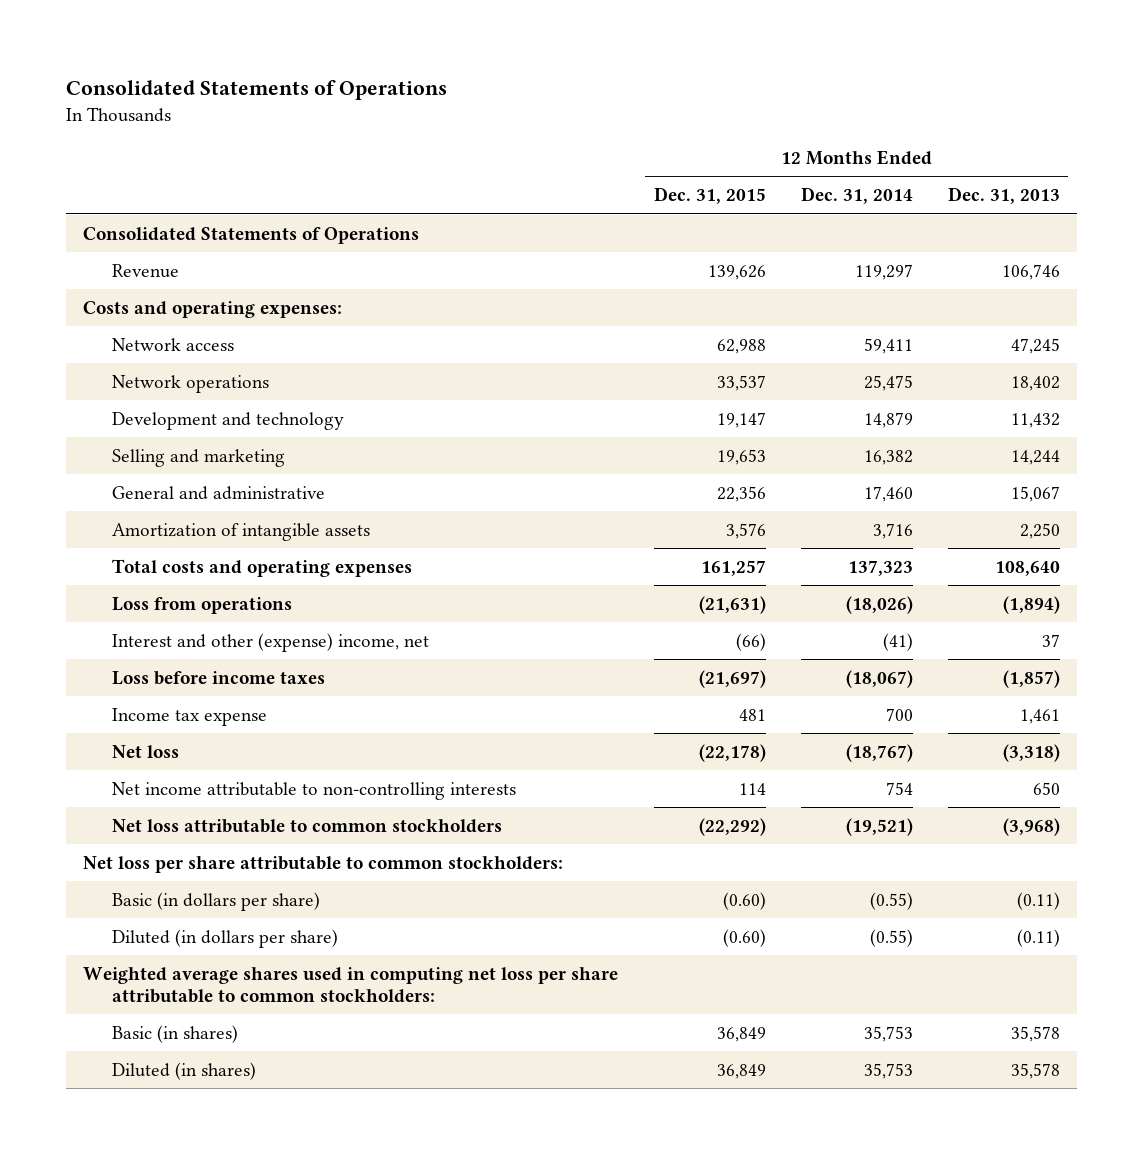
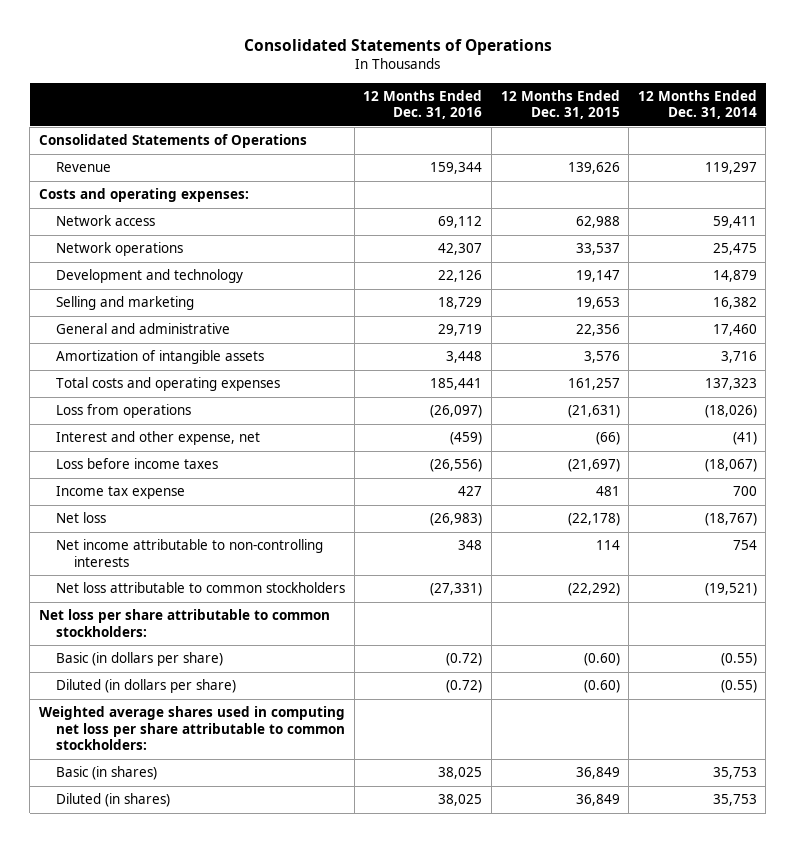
[947,187,1060,205] Dec. 31, 2013 -> none
none -> [363,89,483,120] 12 Months Ended Dec. 31, 2016
[111,632,429,652] Interest and other (expense) income, net -> [56,431,261,446] Interest and other expense, net

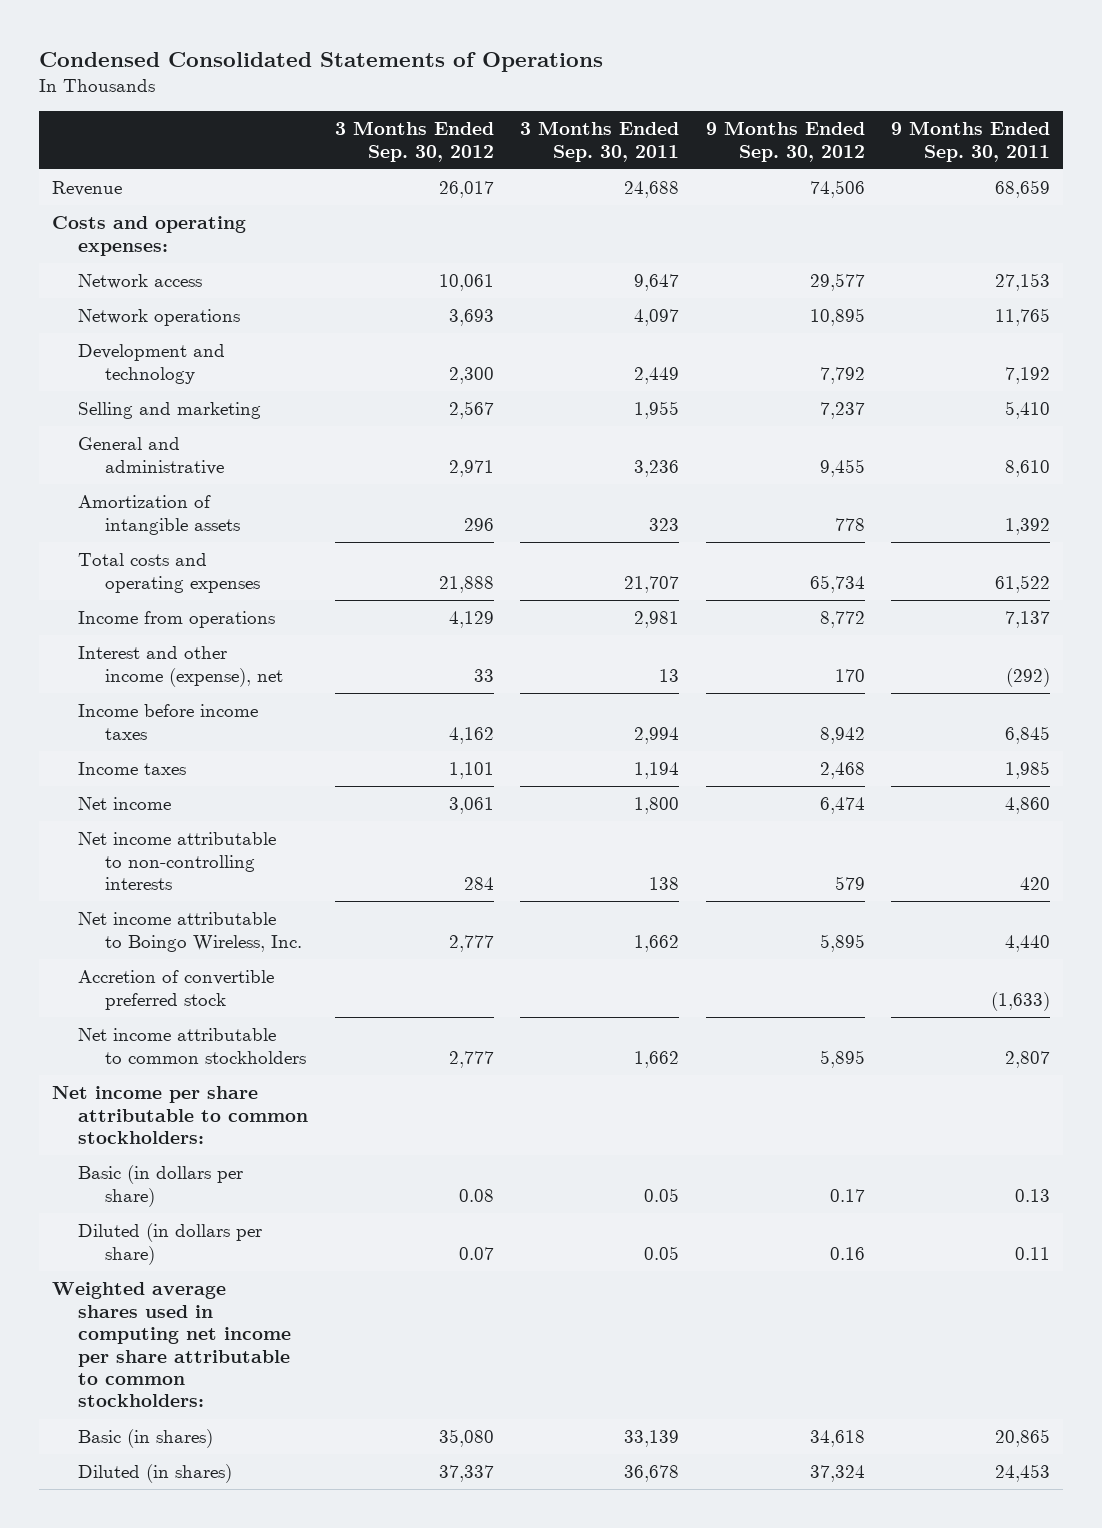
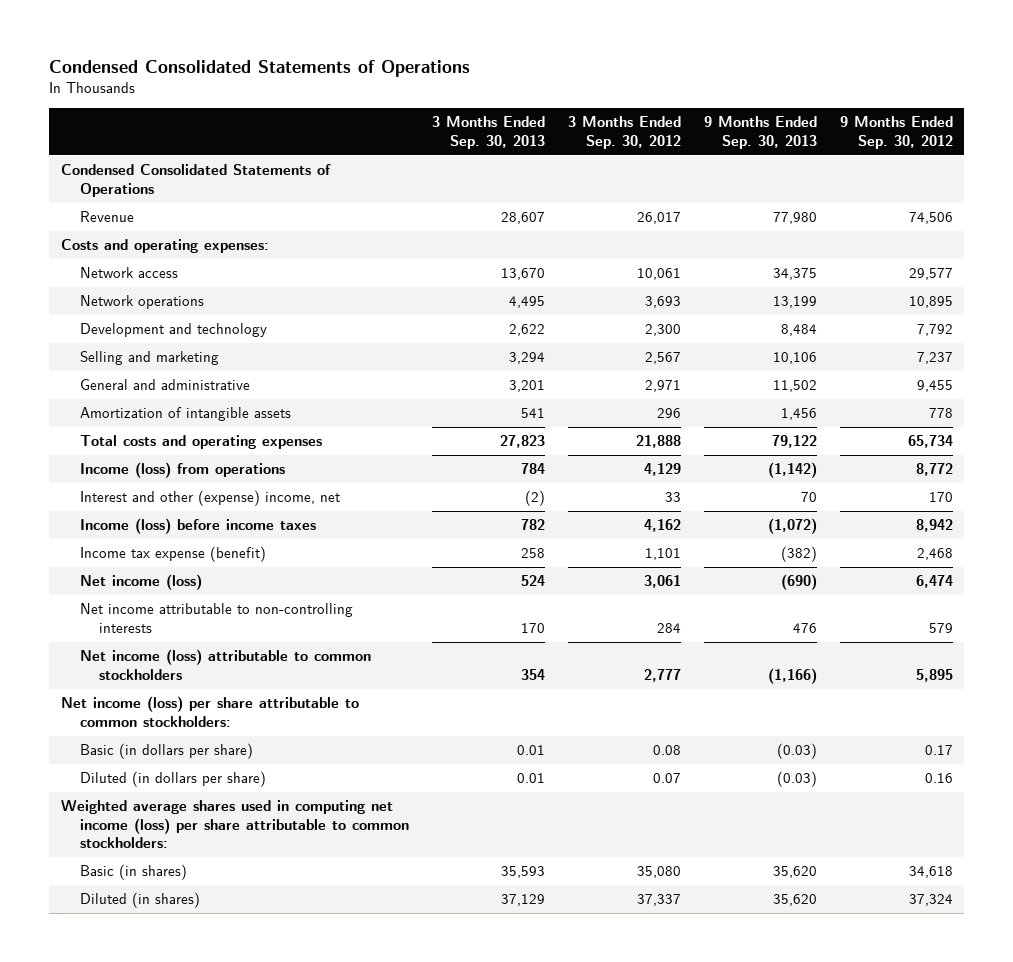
[520,121,680,162] 3 Months Ended Sep. 30, 2011 -> none
[890,121,1050,162] 9 Months Ended Sep. 30, 2011 -> none
none -> [431,116,545,149] 3 Months Ended Sep. 30, 2013
none -> [703,116,817,149] 9 Months Ended Sep. 30, 2013
none -> [60,164,331,197] Condensed Consolidated Statements of Operations
[78,611,276,629] Income from operations -> [79,462,285,479] Income (loss) from operations
[78,646,284,687] Interest and other income (expense), net -> [79,490,340,507] Interest and other (expense) income, net
[78,704,259,740] Income before income taxes -> [79,518,316,535] Income (loss) before income taxes
[78,762,187,776] Income taxes -> [79,546,266,563] Income tax expense (benefit)
[78,797,172,811] Net income -> [79,574,202,591] Net income (loss)
[78,912,303,952] Net income attributable to Boingo Wireless, Inc. -> none
[78,970,275,1010] Accretion of convertible preferred stock -> none
[78,1028,307,1064] Net income attributable to common stockholders -> [79,649,371,680] Net income (loss) attributable to common stockholders
[51,1086,309,1145] Net income per share attributable to common stockholders: -> [60,696,359,727] Net income (loss) per share attributable to common stockholders:
[51,1282,292,1408] Weighted average shares used in computing net income per share attributable to common stockholders: -> [60,800,409,849] Weighted average shares used in computing net income (loss) per share attributable to common stockholders:

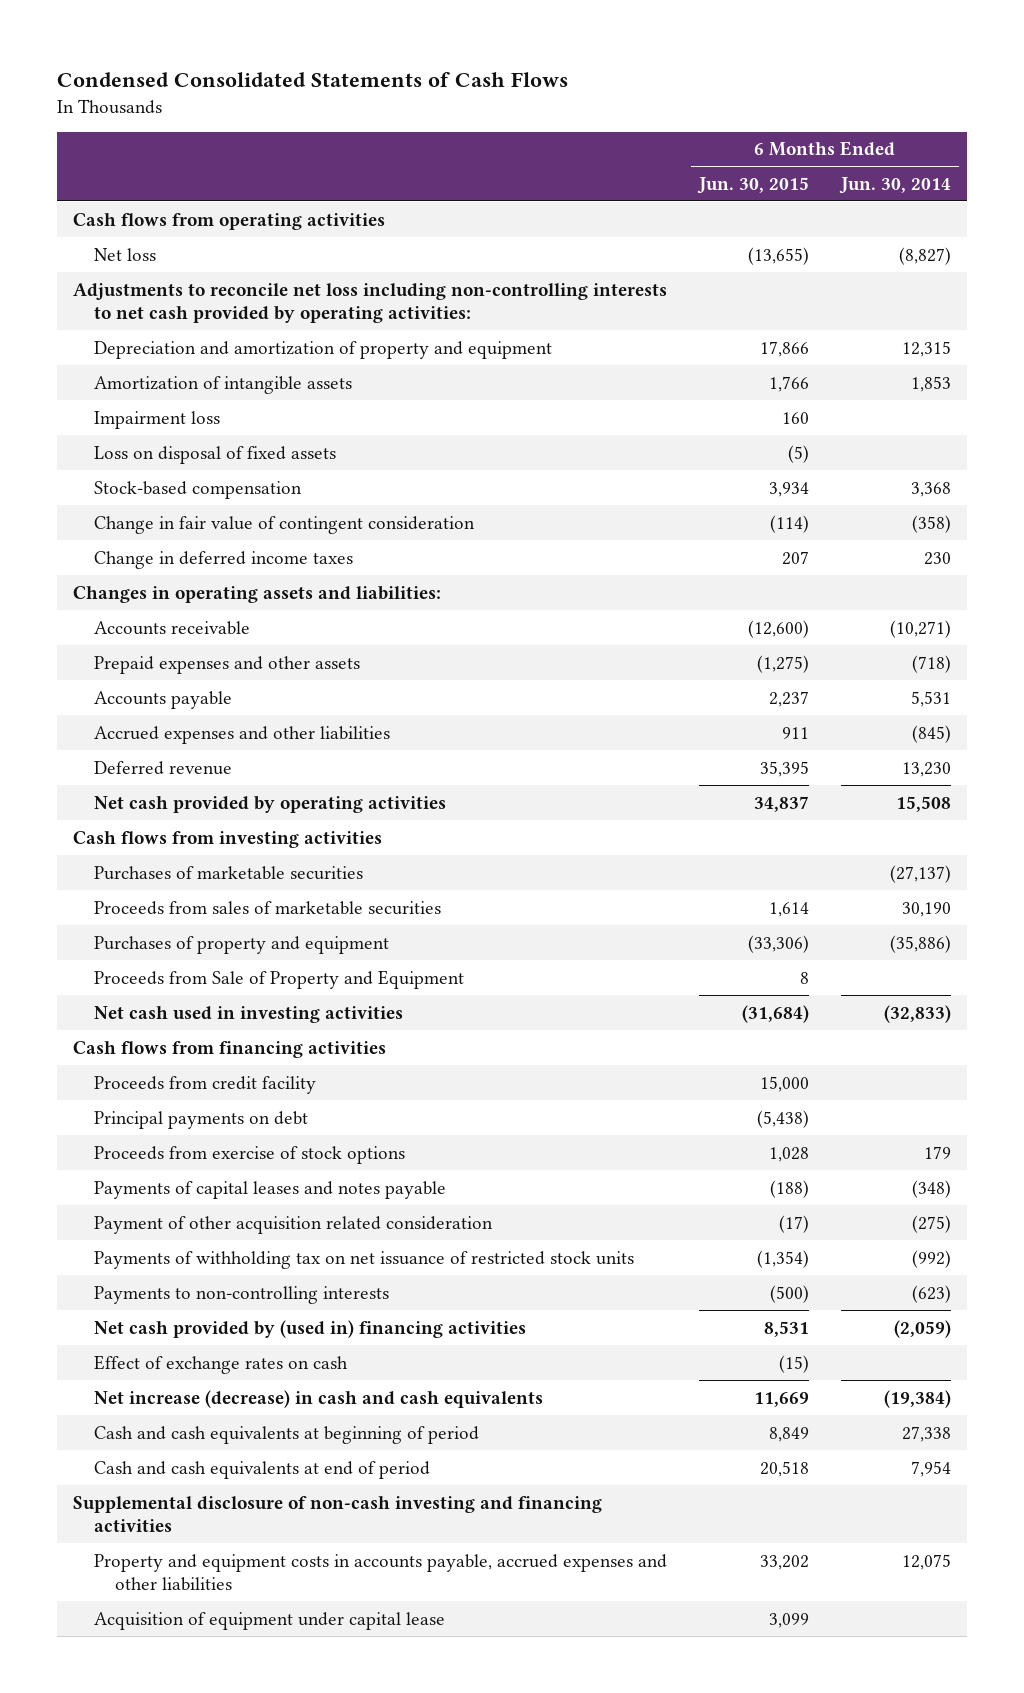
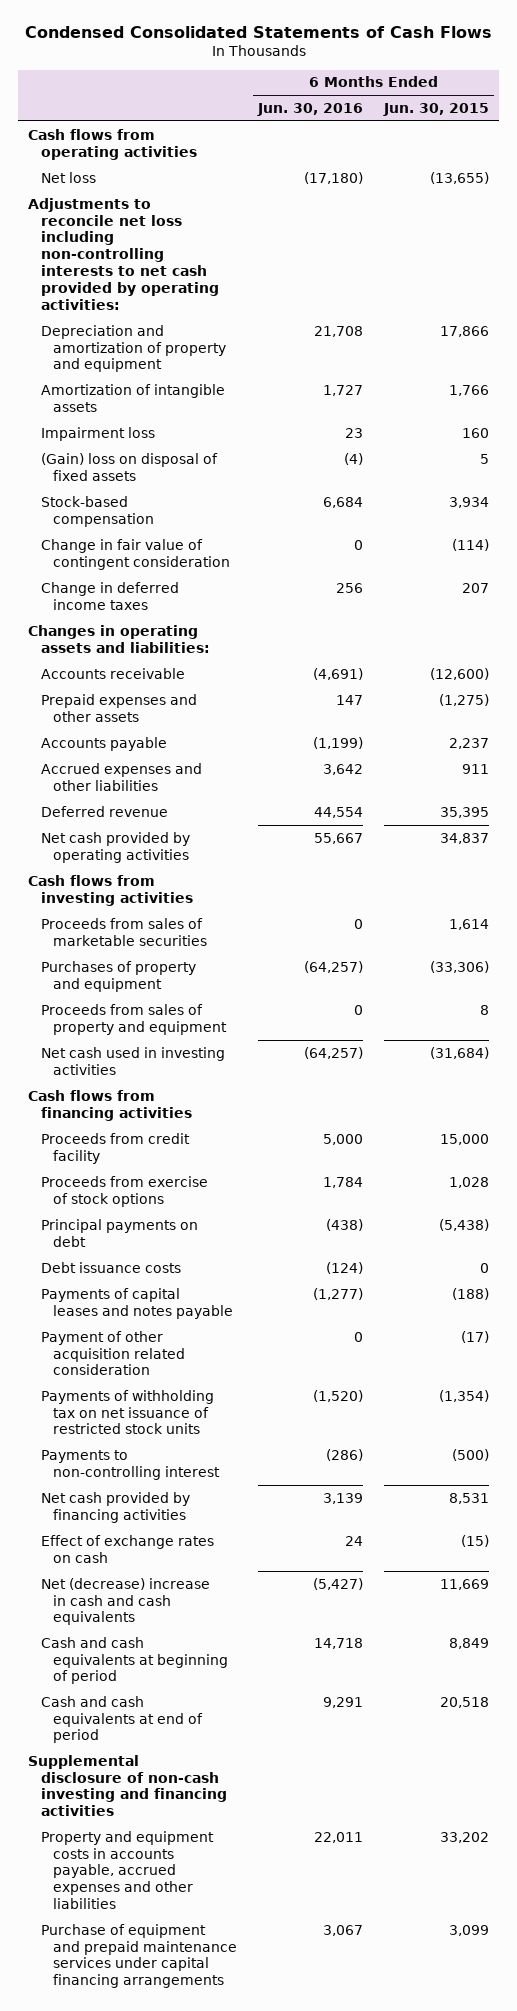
[839,176,952,194] Jun. 30, 2014 -> none
none -> [257,102,364,116] Jun. 30, 2016
[94,445,337,464] Loss on disposal of fixed assets -> [40,452,218,481] (Gain) loss on disposal of fixed assets
[788,444,810,463] (5) -> [480,453,490,464] 5
[94,865,364,880] Purchases of marketable securities -> none
[94,969,465,989] Proceeds from Sale of Property and Equipment -> [40,1003,228,1035] Proceeds from sales of property and equipment
[94,1110,309,1129] Principal payments on debt -> [40,1218,198,1247] Principal payments on debt
none -> [40,1261,181,1273] Debt issuance costs
[94,1285,390,1304] Payments to non-controlling interests -> [40,1449,221,1480] Payments to non-controlling interest
[94,1319,527,1338] Net cash provided by (used in) financing activities -> [40,1491,190,1523] Net cash provided by financing activities
[94,1389,544,1408] Net increase (decrease) in cash and cash equivalents -> [40,1577,210,1626] Net (decrease) increase in cash and cash equivalents
[94,1611,446,1630] Acquisition of equipment under capital lease -> [40,1923,238,1989] Purchase of equipment and prepaid maintenance services under capital financing arrangements

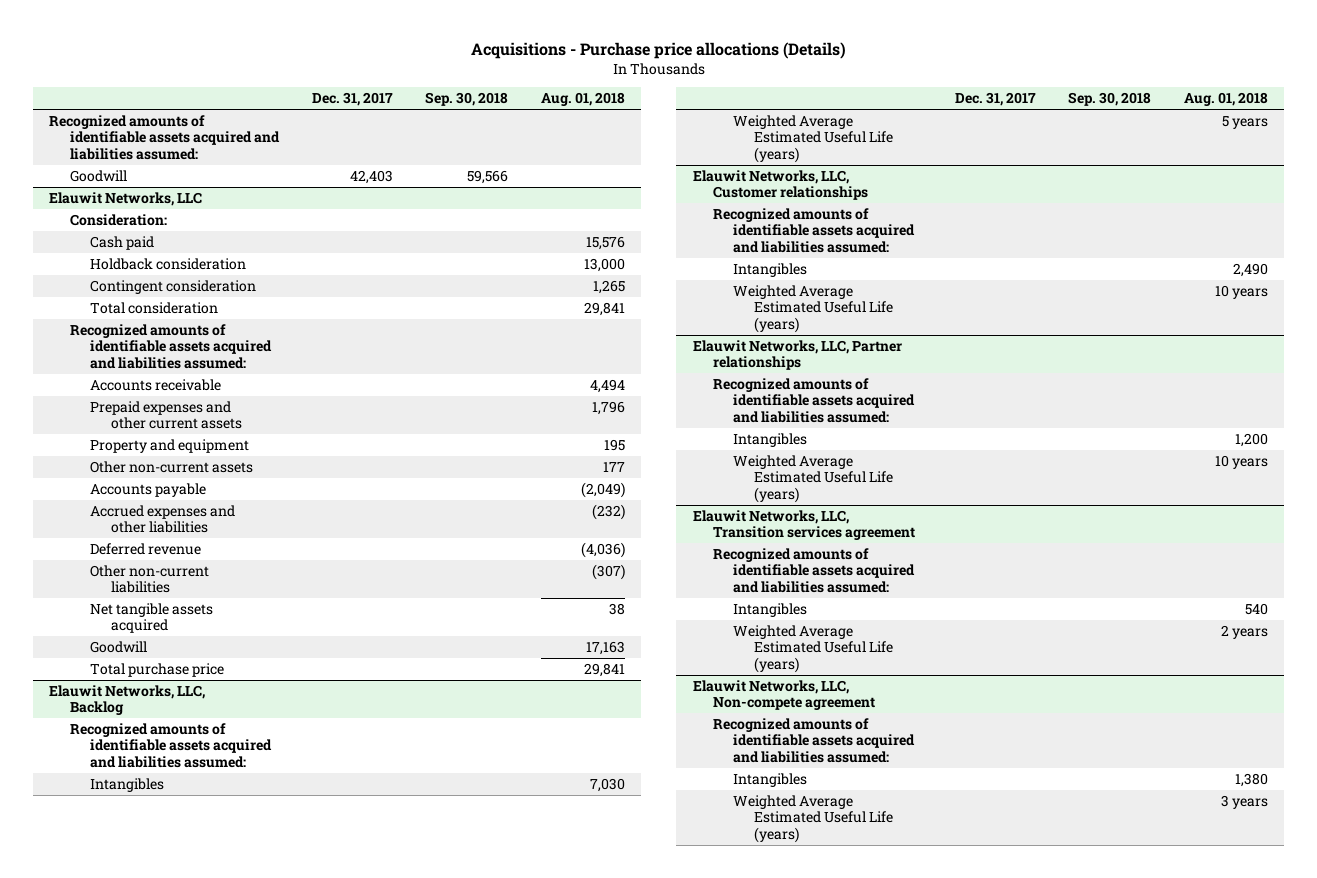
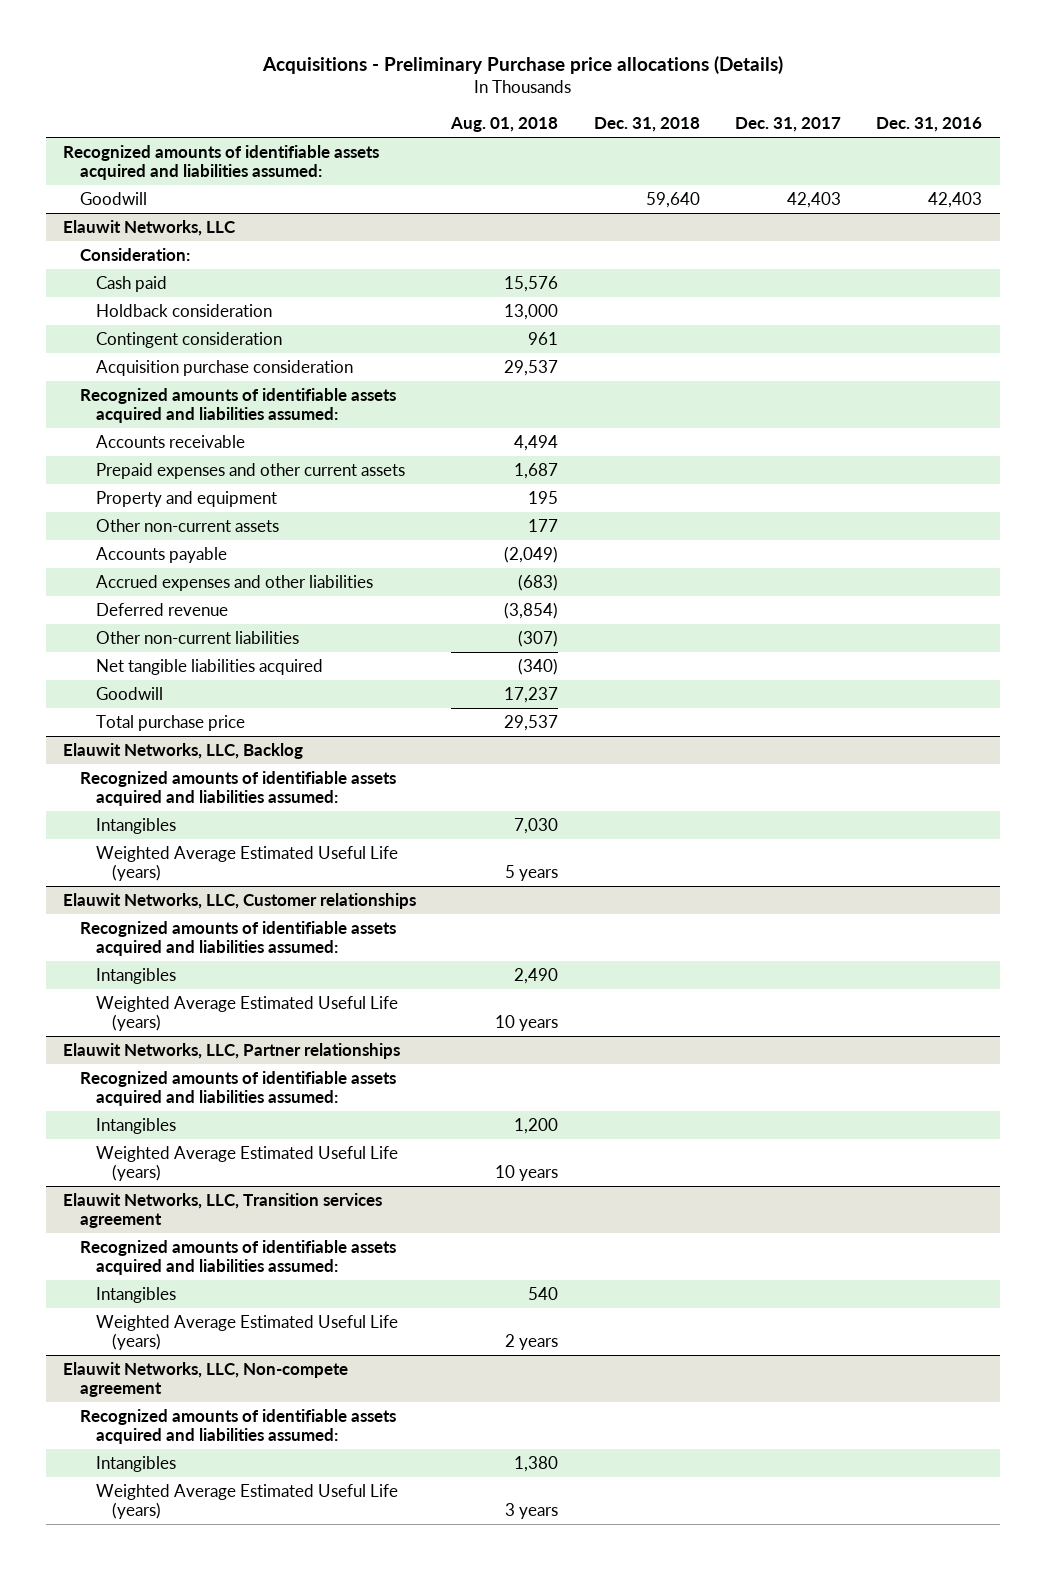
[470,41,846,59] Acquisitions - Purchase price allocations (Details) -> [261,55,783,74] Acquisitions - Preliminary Purchase price allocations (Details)
[425,92,509,107] Sep. 30, 2018 -> none
none -> [593,117,700,133] Dec. 31, 2018
none -> [876,117,983,133] Dec. 31, 2016
[592,279,625,294] 1,265 -> [528,331,559,345] 961
[90,301,219,314] Total consideration -> [95,359,353,376] Acquisition purchase consideration
[583,301,625,316] 29,841 -> [504,359,559,376] 29,537
[591,400,625,415] 1,796 -> [514,462,559,479] 1,687
[591,503,625,520] (232) -> [518,573,559,591] (683)
[580,541,625,558] (4,036) -> [504,601,559,619] (3,854)
[90,602,214,634] Net tangible assets acquired -> [95,658,323,675] Net tangible liabilities acquired
[608,602,625,615] 38 -> [518,657,559,675] (340)
[585,640,625,655] 17,163 -> [504,686,559,703] 17,237
[583,662,625,677] 29,841 -> [504,714,559,731] 29,537

